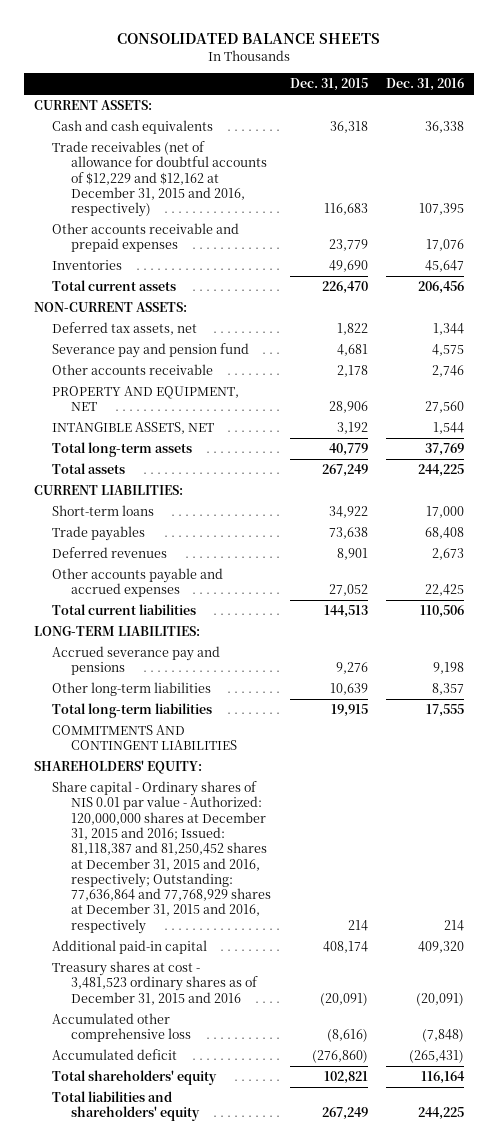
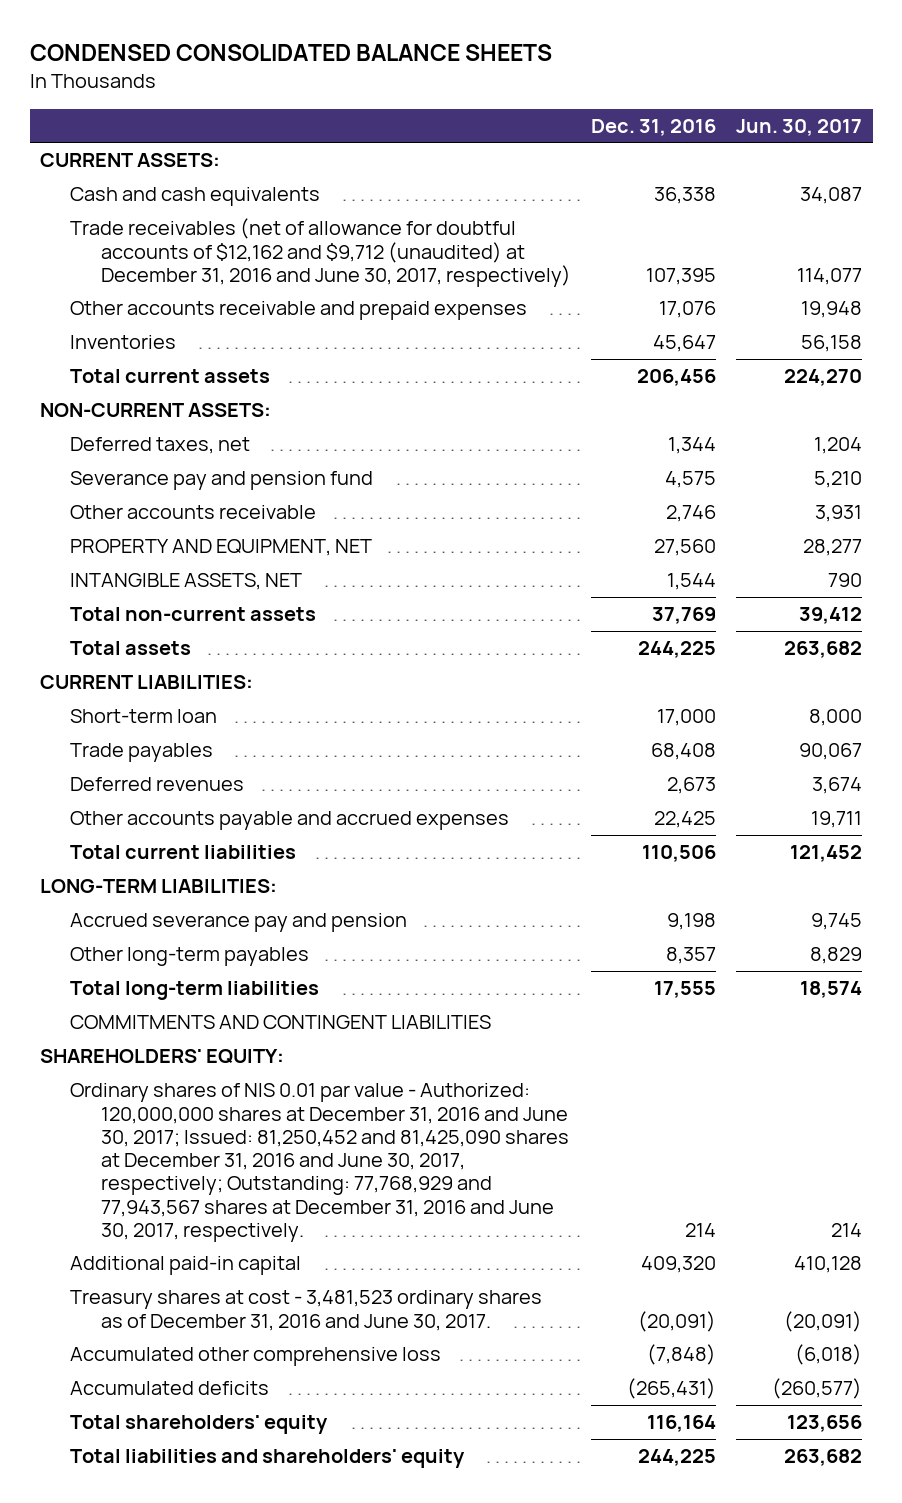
[116,32,380,44] CONSOLIDATED BALANCE SHEETS -> [29,44,552,62] CONDENSED CONSOLIDATED BALANCE SHEETS
[289,78,368,92] Dec. 31, 2015 -> none
none -> [736,118,863,136] Jun. 30, 2017
[52,141,268,218] Trade receivables (net of allowance for doubtful accounts of $12,229 and $12,162 at December 31, 2015 and 2016, respectively) -> [70,218,571,287] Trade receivables (net of allowance for doubtful accounts of $12,162 and $9,712 (unaudited) at December 31, 2016 and June 30, 2017, respectively)
[52,322,198,336] Deferred tax assets, net -> [70,437,251,455] Deferred taxes, net
[52,442,193,458] Total long-term assets -> [70,607,317,622] Total non-current assets
[52,505,155,517] Short-term loans -> [70,709,218,724] Short-term loan
[52,646,221,676] Accrued severance pay and pensions -> [70,913,408,933] Accrued severance pay and pension
[52,682,212,697] Other long-term liabilities -> [70,947,310,967] Other long-term payables
[52,781,272,934] Share capital - Ordinary shares of NIS 0.01 par value - Authorized: 120,000,000 shares at December 31, 2015 and 2016; Issued: 81,118,387 and 81,250,452 shares at December 31, 2015 and 2016, respectively; Outstanding: 77,636,864 and 77,768,929 shares at December 31, 2015 and 2016, respectively -> [70,1083,569,1242] Ordinary shares of NIS 0.01 par value - Authorized: 120,000,000 shares at December 31, 2016 and June 30, 2017; Issued: 81,250,452 and 81,425,090 shares at December 31, 2016 and June 30, 2017, respectively; Outstanding: 77,768,929 and 77,943,567 shares at December 31, 2016 and June 30, 2017, respectively.
[52,961,259,1005] Treasury shares at cost - 3,481,523 ordinary shares as of December 31, 2015 and 2016 -> [70,1290,543,1331] Treasury shares at cost - 3,481,523 ordinary shares as of December 31, 2016 and June 30, 2017.
[52,1049,178,1061] Accumulated deficit -> [70,1381,270,1396] Accumulated deficits

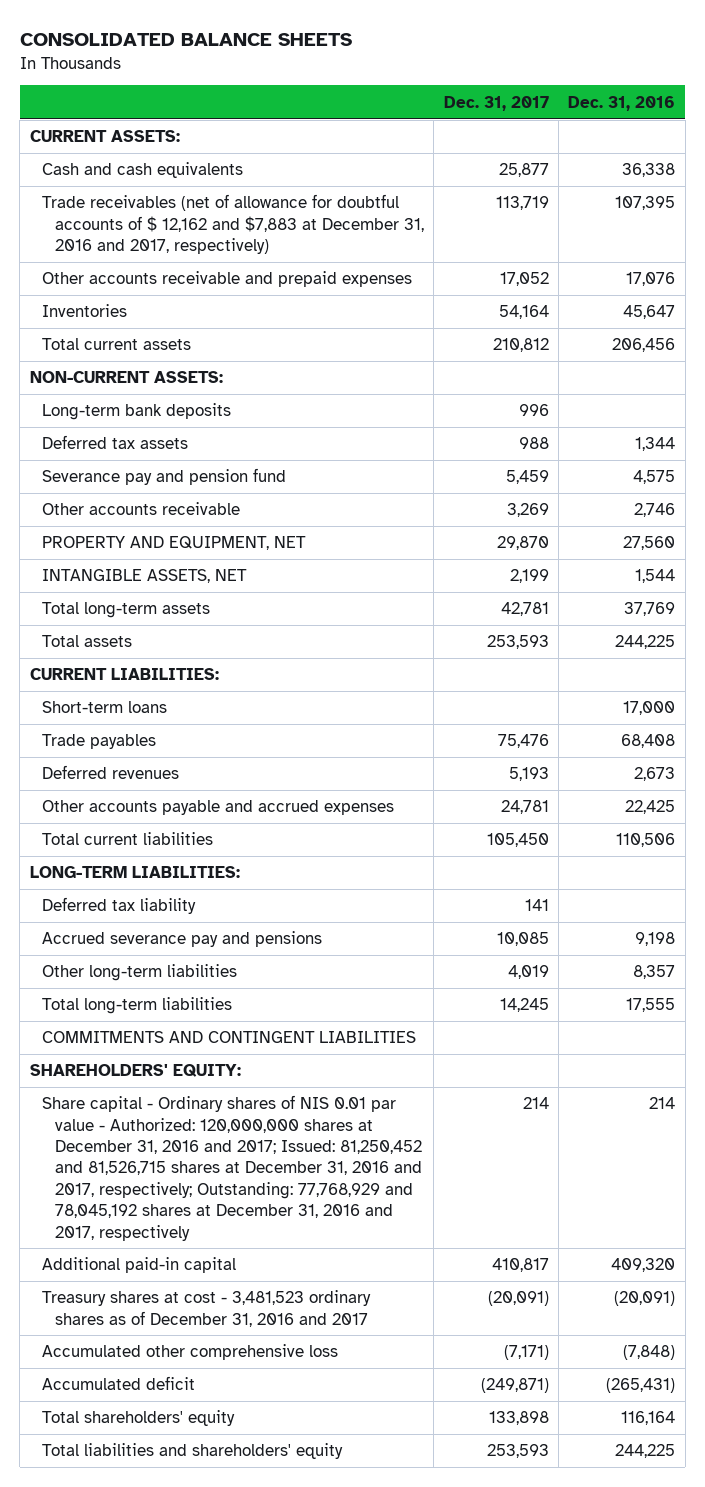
[29,44,552,62] CONDENSED CONSOLIDATED BALANCE SHEETS -> [19,33,352,47] CONSOLIDATED BALANCE SHEETS
[736,118,863,136] Jun. 30, 2017 -> none
none -> [443,95,549,111] Dec. 31, 2017
[70,218,571,287] Trade receivables (net of allowance for doubtful accounts of $12,162 and $9,712 (unaudited) at December 31, 2016 and June 30, 2017, respectively) -> [42,194,425,255] Trade receivables (net of allowance for doubtful accounts of $ 12,162 and $7,883 at December 31, 2016 and 2017, respectively)
none -> [42,403,232,421] Long-term bank deposits
[70,437,251,455] Deferred taxes, net -> [42,435,189,450] Deferred tax assets
[70,607,317,622] Total non-current assets -> [42,602,211,619] Total long-term assets
[70,709,218,724] Short-term loan -> [42,701,168,714] Short-term loans
none -> [42,897,197,915] Deferred tax liability
[70,913,408,933] Accrued severance pay and pension -> [42,931,323,948] Accrued severance pay and pensions
[70,947,310,967] Other long-term payables -> [42,964,238,982] Other long-term liabilities
[70,1083,569,1242] Ordinary shares of NIS 0.01 par value - Authorized: 120,000,000 shares at December 31, 2016 and June 30, 2017; Issued: 81,250,452 and 81,425,090 shares at December 31, 2016 and June 30, 2017, respectively; Outstanding: 77,768,929 and 77,943,567 shares at December 31, 2016 and June 30, 2017, respectively. -> [42,1095,423,1241] Share capital - Ordinary shares of NIS 0.01 par value - Authorized: 120,000,000 shares at December 31, 2016 and 2017; Issued: 81,250,452 and 81,526,715 shares at December 31, 2016 and 2017, respectively; Outstanding: 77,768,929 and 78,045,192 shares at December 31, 2016 and 2017, respectively
[70,1290,543,1331] Treasury shares at cost - 3,481,523 ordinary shares as of December 31, 2016 and June 30, 2017. -> [42,1290,372,1327] Treasury shares at cost - 3,481,523 ordinary shares as of December 31, 2016 and 2017
[70,1381,270,1396] Accumulated deficits -> [42,1376,196,1391] Accumulated deficit

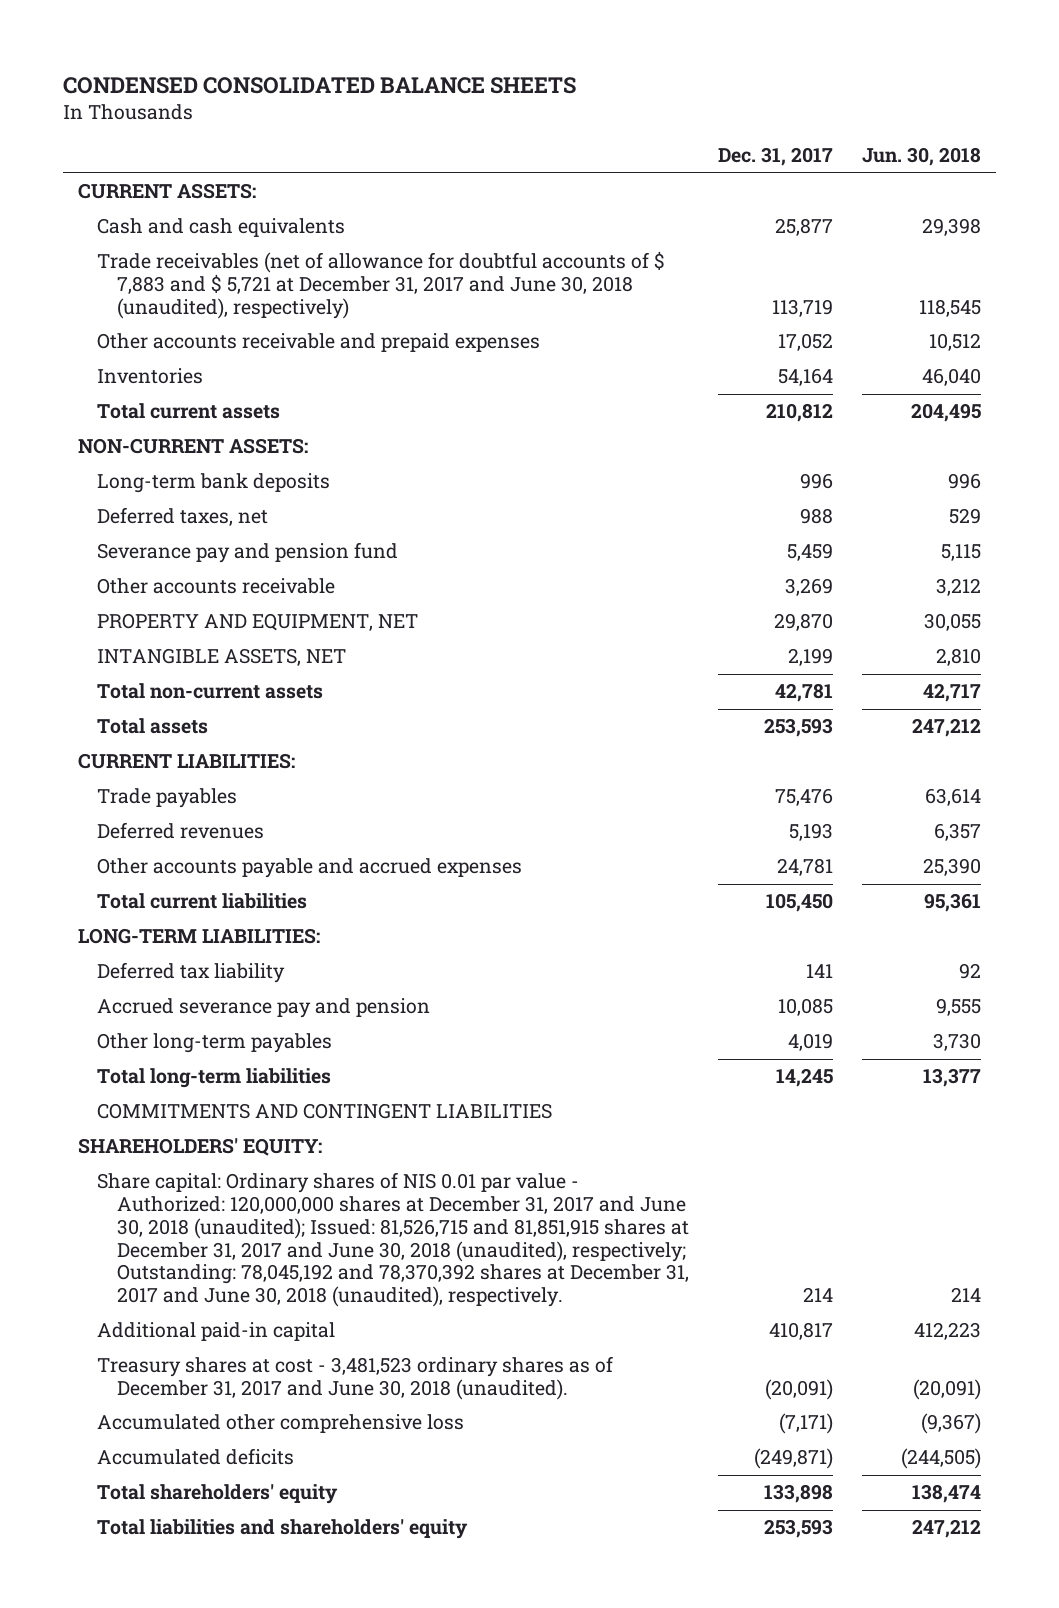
[19,33,352,47] CONSOLIDATED BALANCE SHEETS -> [62,76,576,94] CONDENSED CONSOLIDATED BALANCE SHEETS
[568,95,676,111] Dec. 31, 2016 -> none
none -> [862,147,982,167] Jun. 30, 2018
[42,194,425,255] Trade receivables (net of allowance for doubtful accounts of $ 12,162 and $7,883 at December 31, 2016 and 2017, respectively) -> [97,251,666,319] Trade receivables (net of allowance for doubtful accounts of $ 7,883 and $ 5,721 at December 31, 2017 and June 30, 2018 (unaudited), respectively)
[42,435,189,450] Deferred tax assets -> [97,507,269,527] Deferred taxes, net
[42,602,211,619] Total long-term assets -> [97,683,324,700] Total non-current assets
[42,701,168,714] Short-term loans -> none
[42,931,323,948] Accrued severance pay and pensions -> [97,998,431,1019] Accrued severance pay and pension
[42,964,238,982] Other long-term liabilities -> [97,1033,333,1054] Other long-term payables
[42,1095,423,1241] Share capital - Ordinary shares of NIS 0.01 par value - Authorized: 120,000,000 shares at December 31, 2016 and 2017; Issued: 81,250,452 and 81,526,715 shares at December 31, 2016 and 2017, respectively; Outstanding: 77,768,929 and 78,045,192 shares at December 31, 2016 and 2017, respectively -> [97,1172,689,1308] Share capital: Ordinary shares of NIS 0.01 par value - Authorized: 120,000,000 shares at December 31, 2017 and June 30, 2018 (unaudited); Issued: 81,526,715 and 81,851,915 shares at December 31, 2017 and June 30, 2018 (unaudited), respectively; Outstanding: 78,045,192 and 78,370,392 shares at December 31, 2017 and June 30, 2018 (unaudited), respectively.
[42,1290,372,1327] Treasury shares at cost - 3,481,523 ordinary shares as of December 31, 2016 and 2017 -> [97,1356,614,1401] Treasury shares at cost - 3,481,523 ordinary shares as of December 31, 2017 and June 30, 2018 (unaudited).
[42,1376,196,1391] Accumulated deficit -> [97,1448,295,1466] Accumulated deficits

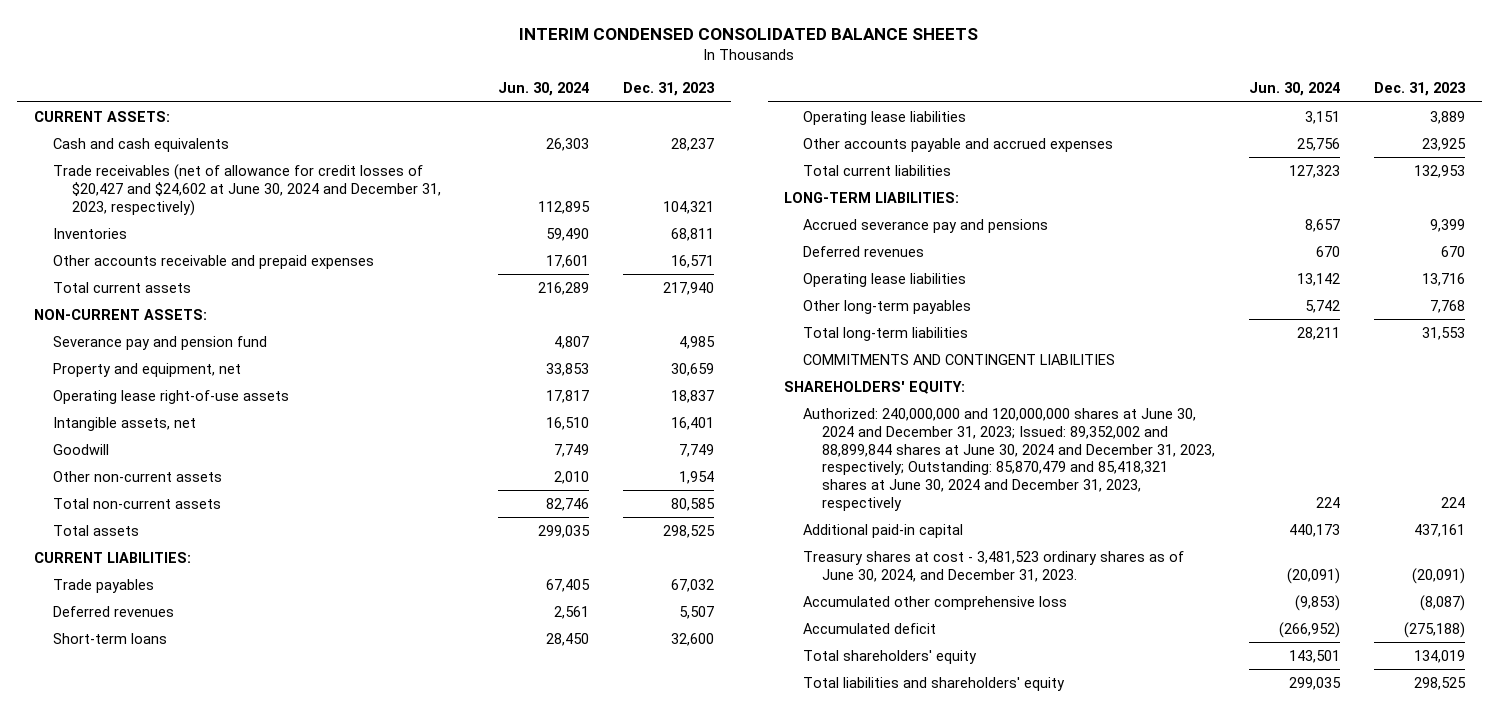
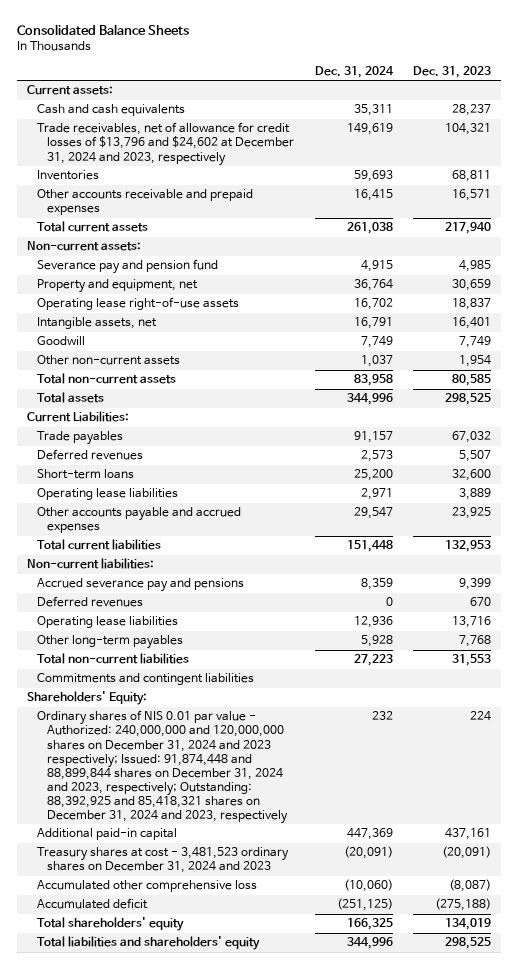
[519,27,979,40] INTERIM CONDENSED CONSOLIDATED BALANCE SHEETS -> [17,23,190,35] Consolidated Balance Sheets
[498,82,590,97] Jun. 30, 2024 -> none
none -> [314,65,394,78] Dec. 31, 2024
[33,110,170,122] CURRENT ASSETS: -> [27,85,114,96] Current assets:
[52,163,441,216] Trade receivables (net of allowance for credit losses of $20,427 and $24,602 at June 30, 2024 and December 31, 2023, respectively) -> [37,122,295,166] Trade receivables, net of allowance for credit losses of $13,796 and $24,602 at December 31, 2024 and 2023, respectively
[33,308,207,320] NON-CURRENT ASSETS: -> [27,241,142,252] Non-current assets:
[33,551,191,563] CURRENT LIABILITIES: -> [27,411,130,423] Current Liabilities:
[784,191,960,203] LONG-TERM LIABILITIES: -> [27,558,155,570] Non-current liabilities:
[803,326,969,341] Total long-term liabilities -> [37,653,190,665] Total non-current liabilities
[803,353,1116,365] COMMITMENTS AND CONTINGENT LIABILITIES -> [37,673,255,686] Commitments and contingent liabilities
[784,380,966,394] SHAREHOLDERS' EQUITY: -> [27,691,148,706] Shareholders' Equity:
[803,407,1216,512] Authorized: 240,000,000 and 120,000,000 shares at June 30, 2024 and December 31, 2023; Issued: 89,352,002 and 88,899,844 shares at June 30, 2024 and December 31, 2023, respectively; Outstanding: 85,870,479 and 85,418,321 shares at June 30, 2024 and December 31, 2023, respectively -> [37,710,289,824] Ordinary shares of NIS 0.01 par value - Authorized: 240,000,000 and 120,000,000 shares on December 31, 2024 and 2023 respectively; Issued: 91,874,448 and 88,899,844 shares on December 31, 2024 and 2023, respectively; Outstanding: 88,392,925 and 85,418,321 shares on December 31, 2024 and 2023, respectively
[803,550,1185,582] Treasury shares at cost - 3,481,523 ordinary shares as of June 30, 2024, and December 31, 2023. -> [37,847,290,874] Treasury shares at cost - 3,481,523 ordinary shares on December 31, 2024 and 2023

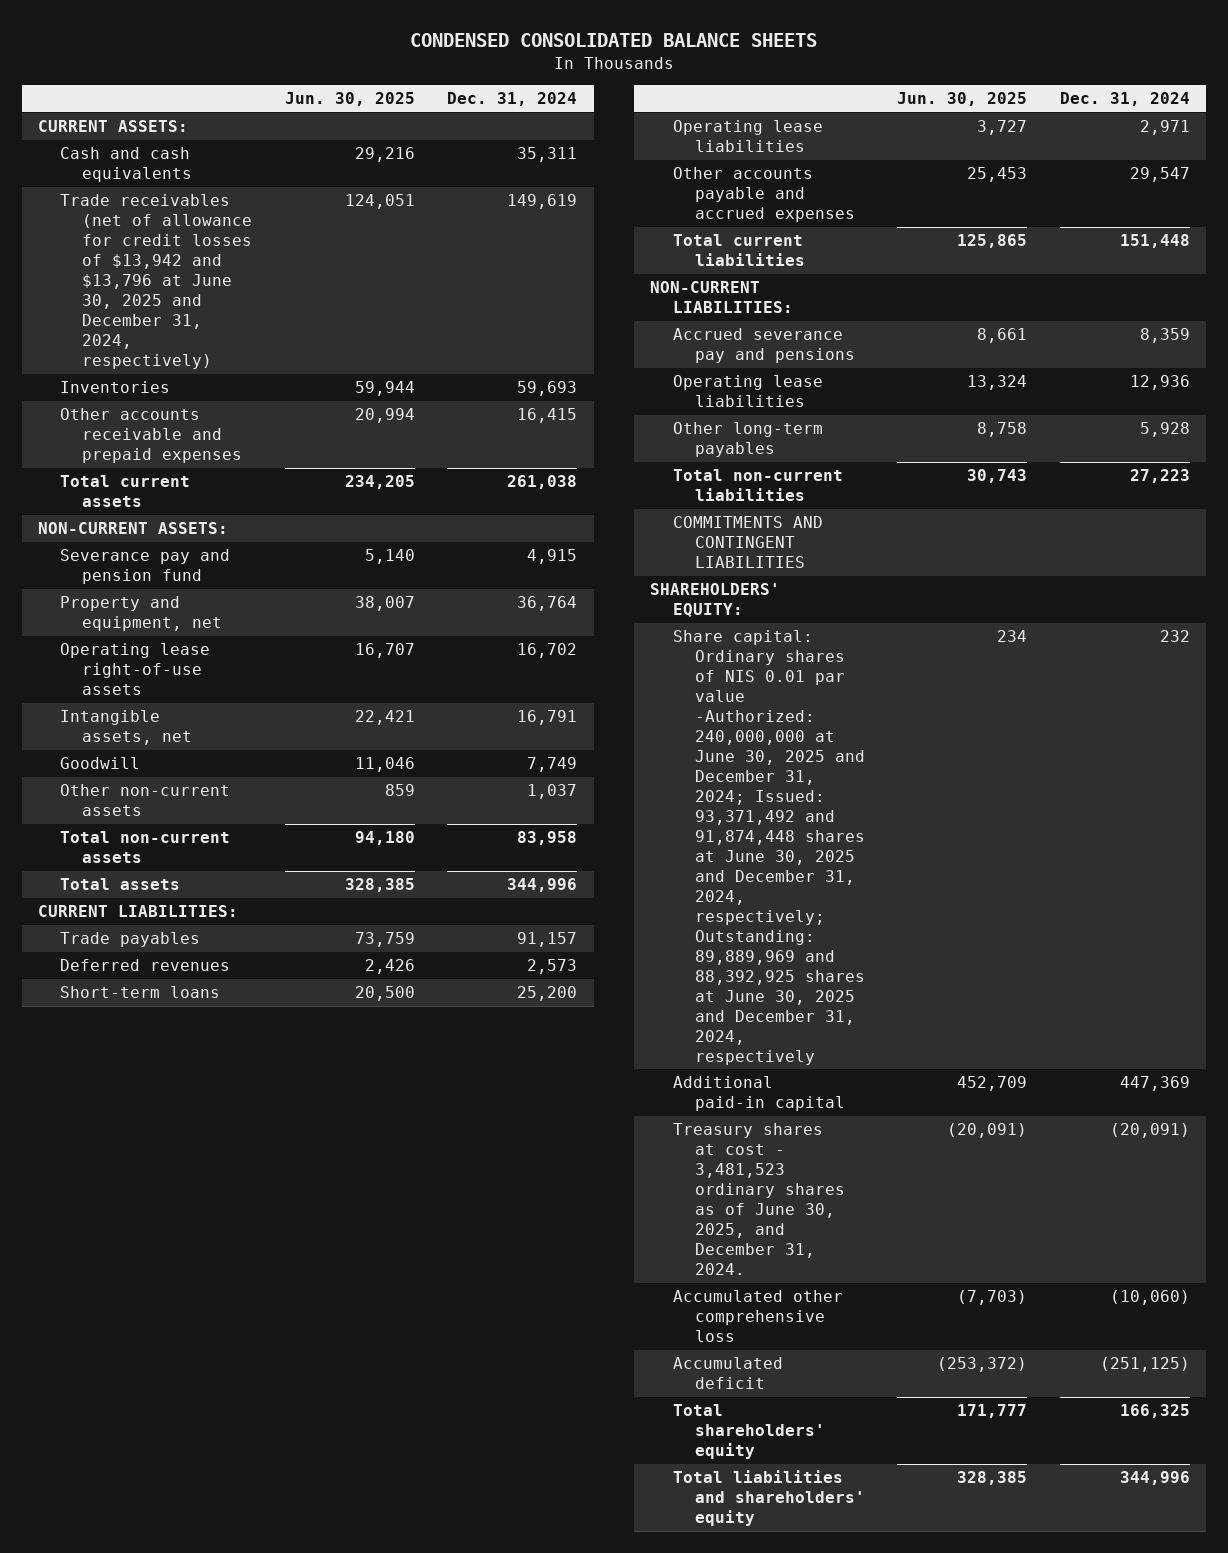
[17,23,190,35] Consolidated Balance Sheets -> [409,32,817,47] CONDENSED CONSOLIDATED BALANCE SHEETS
[412,65,491,78] Dec. 31, 2023 -> none
none -> [284,92,415,107] Jun. 30, 2025
[27,85,114,96] Current assets: -> [37,120,188,133] CURRENT ASSETS:
[37,122,295,166] Trade receivables, net of allowance for credit losses of $13,796 and $24,602 at December 31, 2024 and 2023, respectively -> [60,194,253,370] Trade receivables (net of allowance for credit losses of $13,942 and $13,796 at June 30, 2025 and December 31, 2024, respectively)
[27,241,142,252] Non-current assets: -> [37,522,228,535] NON-CURRENT ASSETS:
[27,411,130,423] Current Liabilities: -> [37,905,238,918] CURRENT LIABILITIES:
[27,558,155,570] Non-current liabilities: -> [650,281,793,314] NON-CURRENT LIABILITIES:
[37,596,144,608] Deferred revenues -> none
[37,673,255,686] Commitments and contingent liabilities -> [672,516,823,569] COMMITMENTS AND CONTINGENT LIABILITIES
[27,691,148,706] Shareholders' Equity: -> [650,583,781,618] SHAREHOLDERS' EQUITY:
[37,710,289,824] Ordinary shares of NIS 0.01 par value - Authorized: 240,000,000 and 120,000,000 shares on December 31, 2024 and 2023 respectively; Issued: 91,874,448 and 88,899,844 shares on December 31, 2024 and 2023, respectively; Outstanding: 88,392,925 and 85,418,321 shares on December 31, 2024 and 2023, respectively -> [672,630,865,1065] Share capital: Ordinary shares of NIS 0.01 par value -Authorized: 240,000,000 at June 30, 2025 and December 31, 2024; Issued: 93,371,492 and 91,874,448 shares at June 30, 2025 and December 31, 2024, respectively; Outstanding: 89,889,969 and 88,392,925 shares at June 30, 2025 and December 31, 2024, respectively
[37,847,290,874] Treasury shares at cost - 3,481,523 ordinary shares on December 31, 2024 and 2023 -> [672,1123,845,1276] Treasury shares at cost - 3,481,523 ordinary shares as of June 30, 2025, and December 31, 2024.

